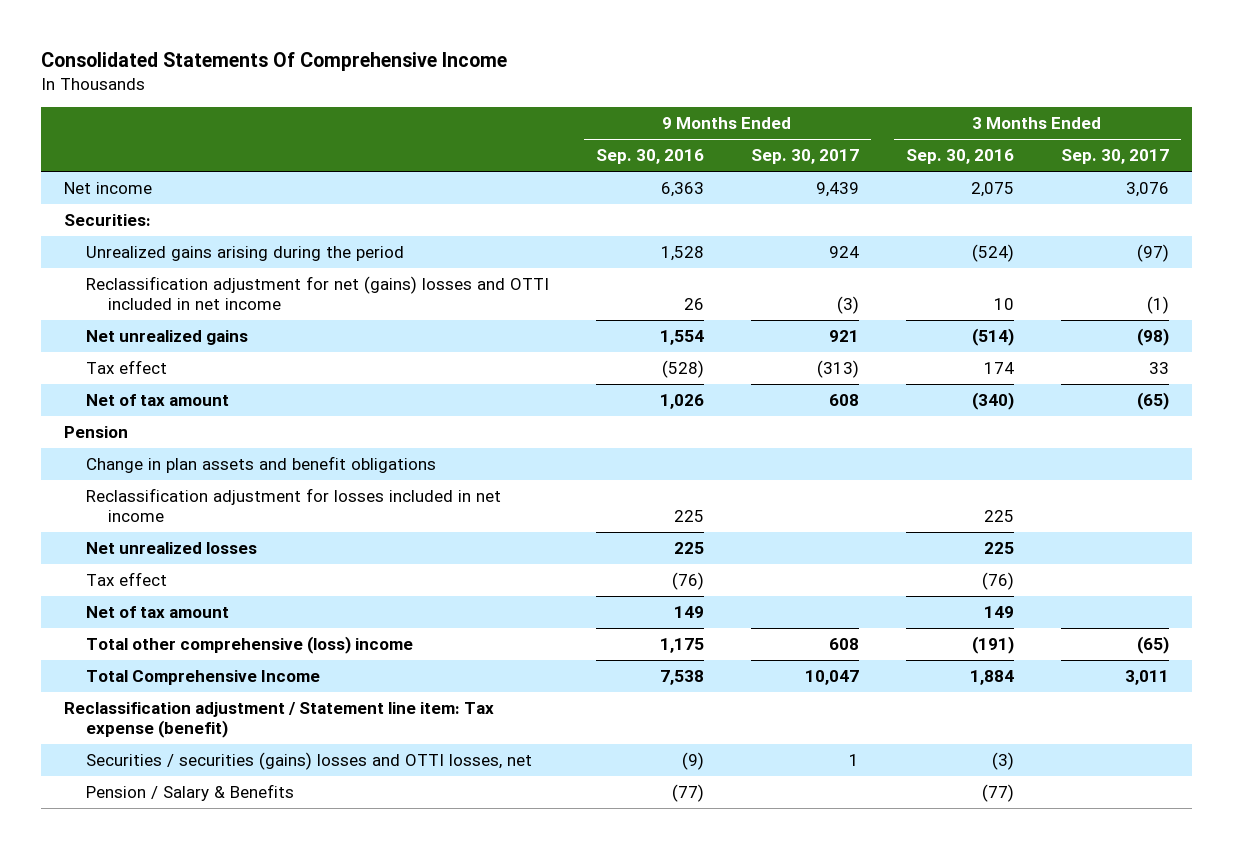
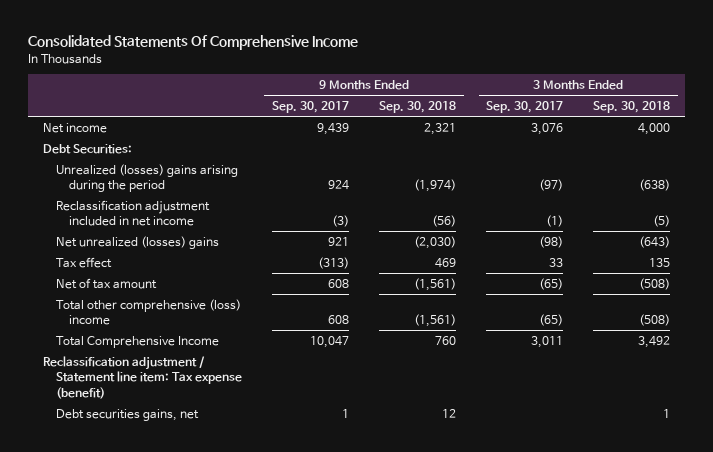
[595,149,704,165] Sep. 30, 2016 -> none
[905,149,1014,165] Sep. 30, 2016 -> none
none -> [379,101,457,114] Sep. 30, 2018
none -> [593,101,671,114] Sep. 30, 2018
[64,214,152,227] Securities: -> [43,143,133,154] Debt Securities:
[86,246,405,262] Unrealized gains arising during the period -> [55,163,238,193] Unrealized (losses) gains arising during the period
[86,276,550,311] Reclassification adjustment for net (gains) losses and OTTI included in net income -> [55,199,210,227] Reclassification adjustment included in net income
[86,330,249,346] Net unrealized gains -> [55,235,219,249] Net unrealized (losses) gains
[64,426,129,439] Pension -> none
[86,456,437,474] Change in plan assets and benefit obligations -> none
[86,488,502,523] Reclassification adjustment for losses included in net income -> none
[86,542,258,555] Net unrealized losses -> none
[86,572,168,587] Tax effect -> none
[86,606,230,619] Net of tax amount -> none
[86,784,295,802] Pension / Salary & Benefits -> none
[86,752,533,771] Securities / securities (gains) losses and OTTI losses, net -> [55,408,199,421] Debt securities gains, net

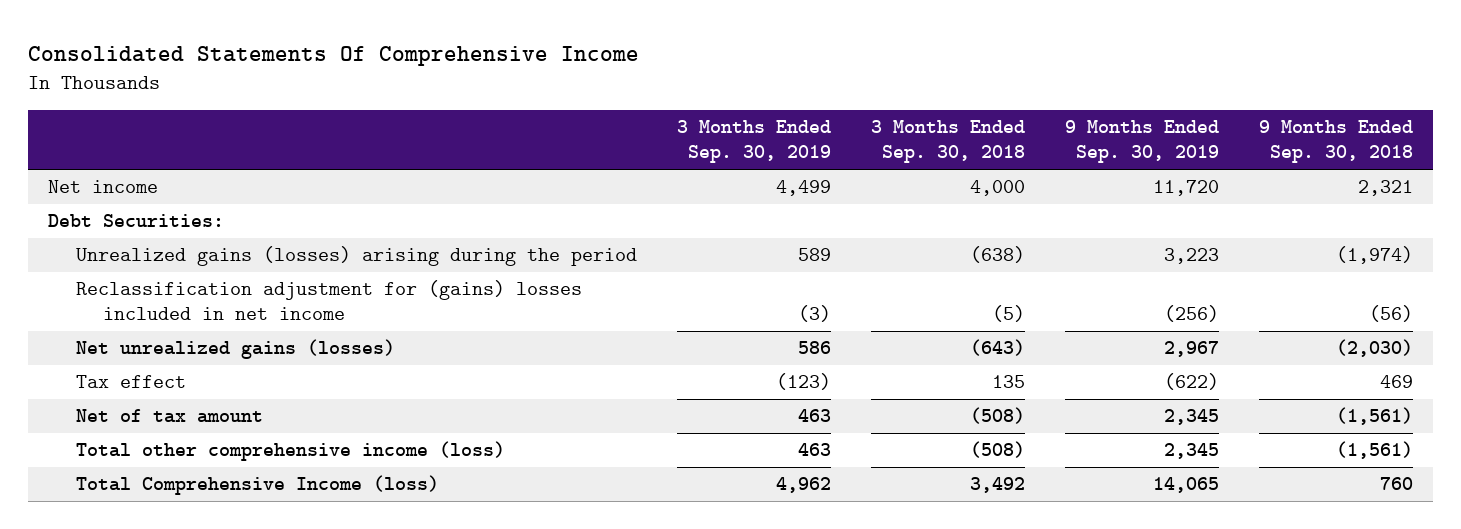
[271,101,349,114] Sep. 30, 2017 -> none
[486,101,564,114] Sep. 30, 2017 -> none
none -> [676,120,831,164] 3 Months Ended Sep. 30, 2019
none -> [1064,120,1219,164] 9 Months Ended Sep. 30, 2019
[55,163,238,193] Unrealized (losses) gains arising during the period -> [75,246,637,267] Unrealized gains (losses) arising during the period
[55,199,210,227] Reclassification adjustment included in net income -> [75,280,582,321] Reclassification adjustment for (gains) losses included in net income
[55,235,219,249] Net unrealized (losses) gains -> [75,339,395,360] Net unrealized gains (losses)
[43,355,242,399] Reclassification adjustment / Statement line item: Tax expense (benefit) -> none
[55,408,199,421] Debt securities gains, net -> none
[55,298,241,326] Total other comprehensive (loss) income -> [75,441,505,462] Total other comprehensive income (loss)
[55,335,219,348] Total Comprehensive Income -> [75,475,439,496] Total Comprehensive Income (loss)

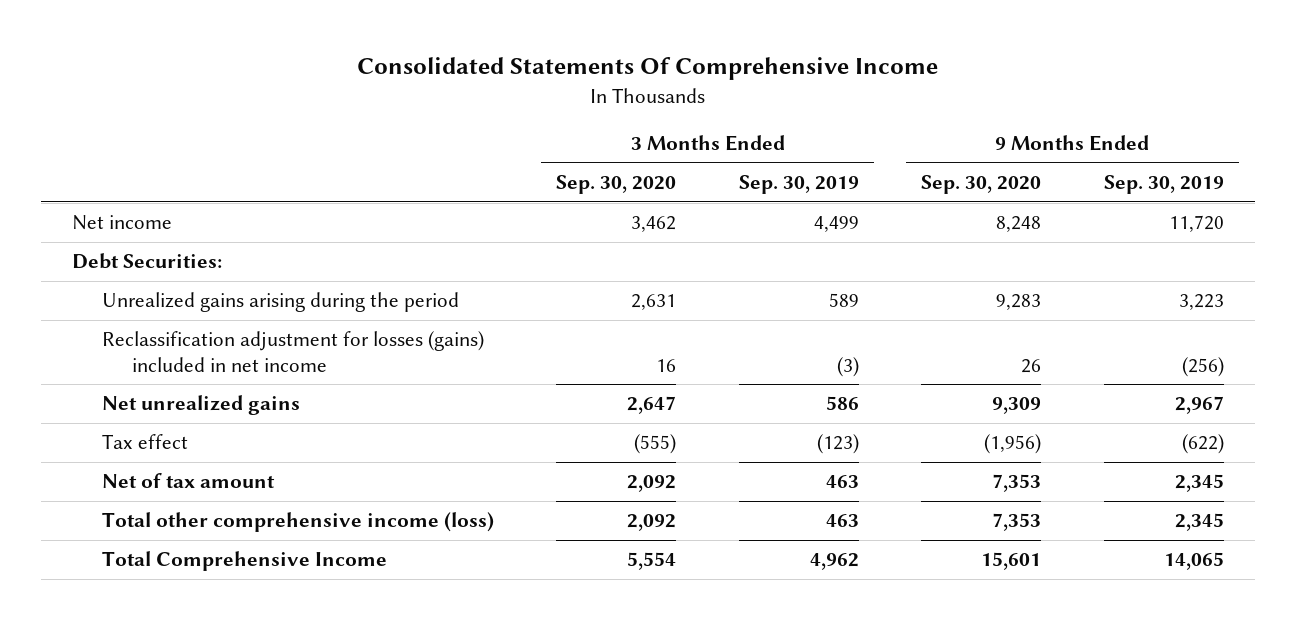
[870,120,1025,164] 3 Months Ended Sep. 30, 2018 -> none
[1259,120,1414,164] 9 Months Ended Sep. 30, 2018 -> none
none -> [556,175,677,195] Sep. 30, 2020
none -> [921,175,1042,195] Sep. 30, 2020
[75,246,637,267] Unrealized gains (losses) arising during the period -> [102,292,460,313] Unrealized gains arising during the period
[75,280,582,321] Reclassification adjustment for (gains) losses included in net income -> [102,331,485,372] Reclassification adjustment for losses (gains) included in net income
[75,339,395,360] Net unrealized gains (losses) -> [102,395,301,416] Net unrealized gains
[75,475,439,496] Total Comprehensive Income (loss) -> [102,551,388,572] Total Comprehensive Income

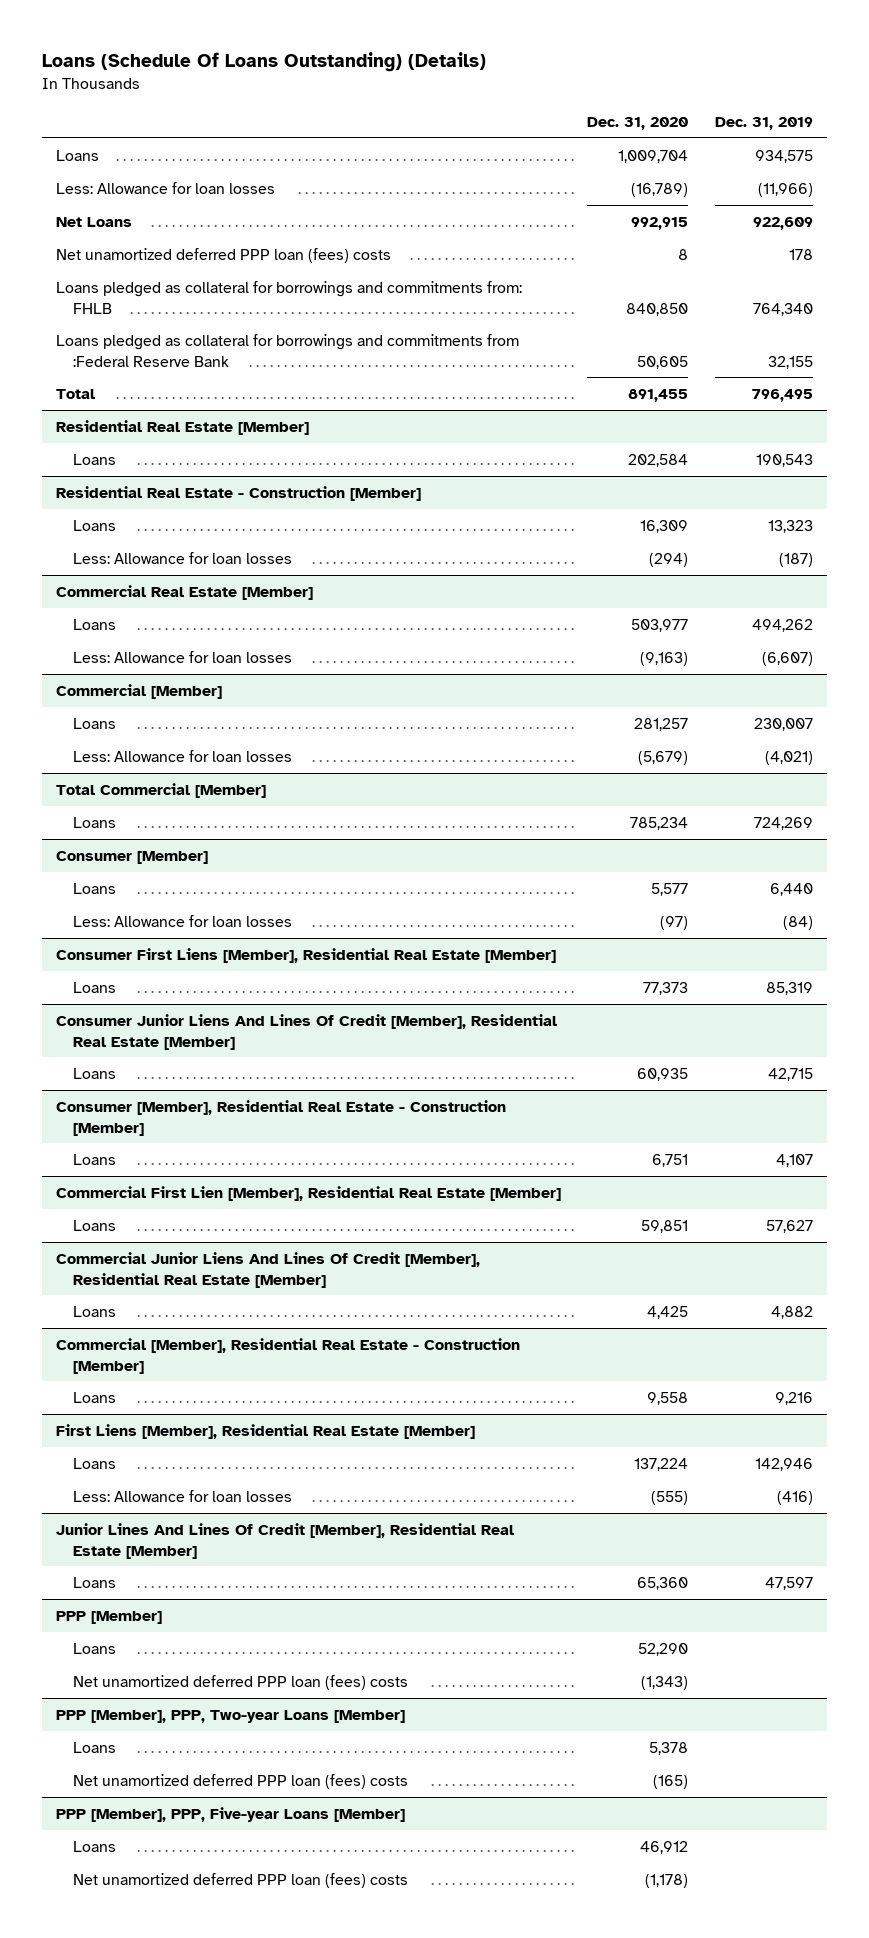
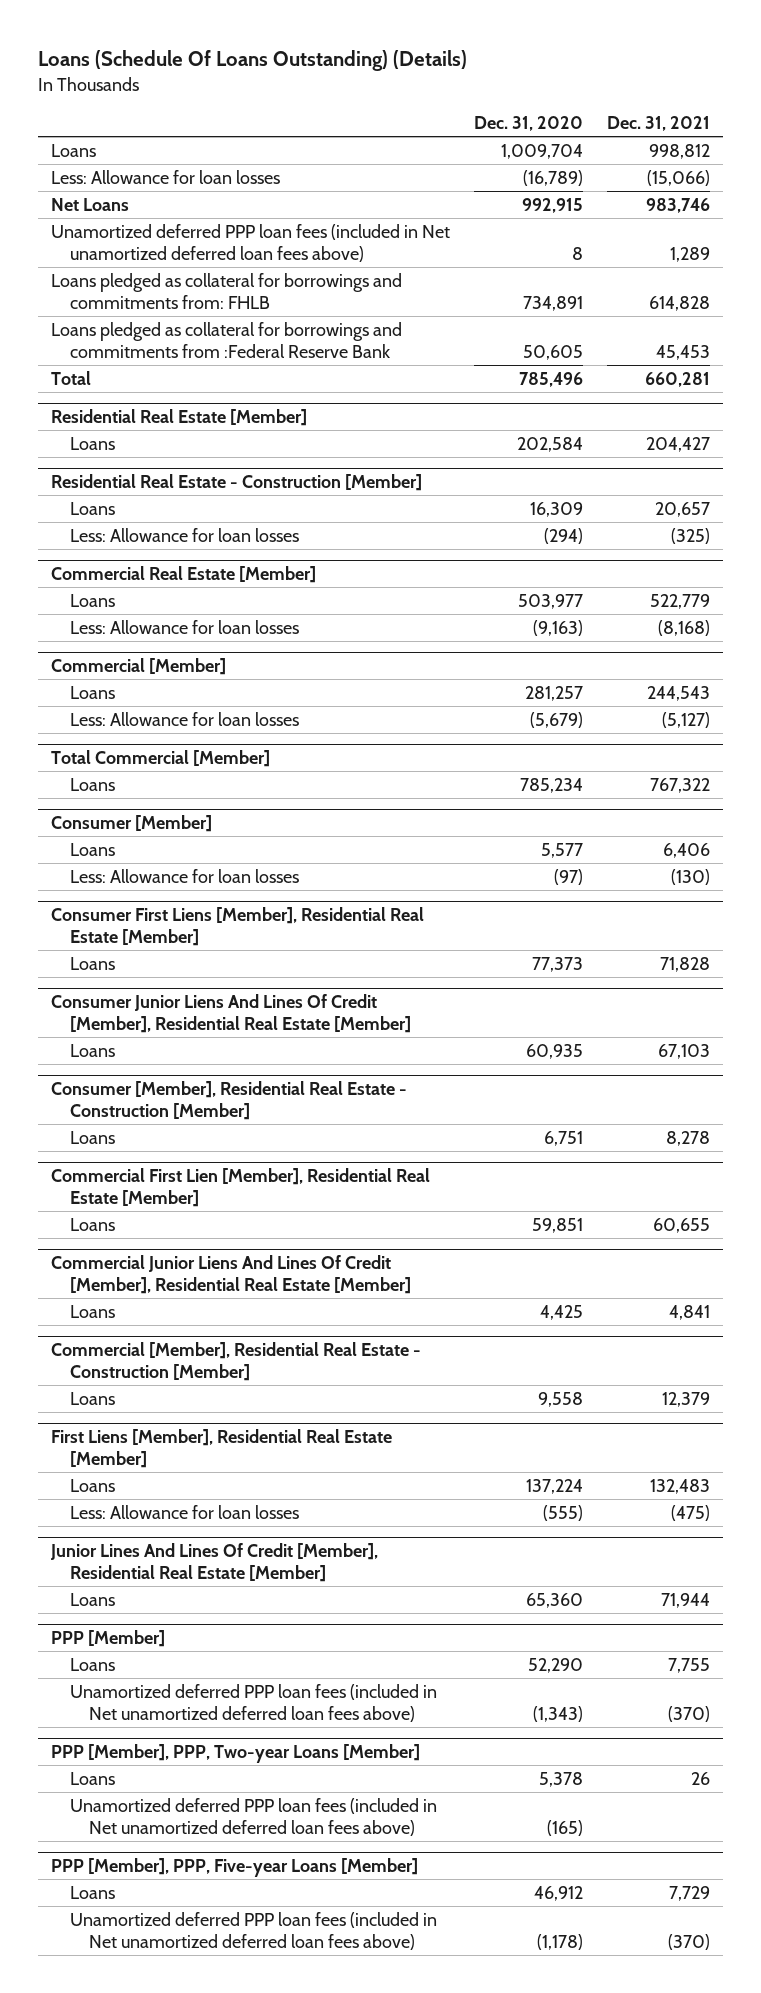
[715,117,814,131] Dec. 31, 2019 -> none
none -> [607,115,711,131] Dec. 31, 2021
[55,247,391,263] Net unamortized deferred PPP loan (fees) costs -> [50,223,450,263] Unamortized deferred PPP loan fees (included in Net unamortized deferred loan fees above)
[626,302,689,316] 840,850 -> [522,296,583,312] 734,891
[628,388,689,402] 891,455 -> [518,371,583,387] 785,496
[73,1674,409,1690] Net unamortized deferred PPP loan (fees) costs -> [70,1683,438,1723] Unamortized deferred PPP loan fees (included in Net unamortized deferred loan fees above)
[73,1773,409,1789] Net unamortized deferred PPP loan (fees) costs -> [70,1797,438,1837] Unamortized deferred PPP loan fees (included in Net unamortized deferred loan fees above)
[73,1872,409,1888] Net unamortized deferred PPP loan (fees) costs -> [70,1911,438,1951] Unamortized deferred PPP loan fees (included in Net unamortized deferred loan fees above)

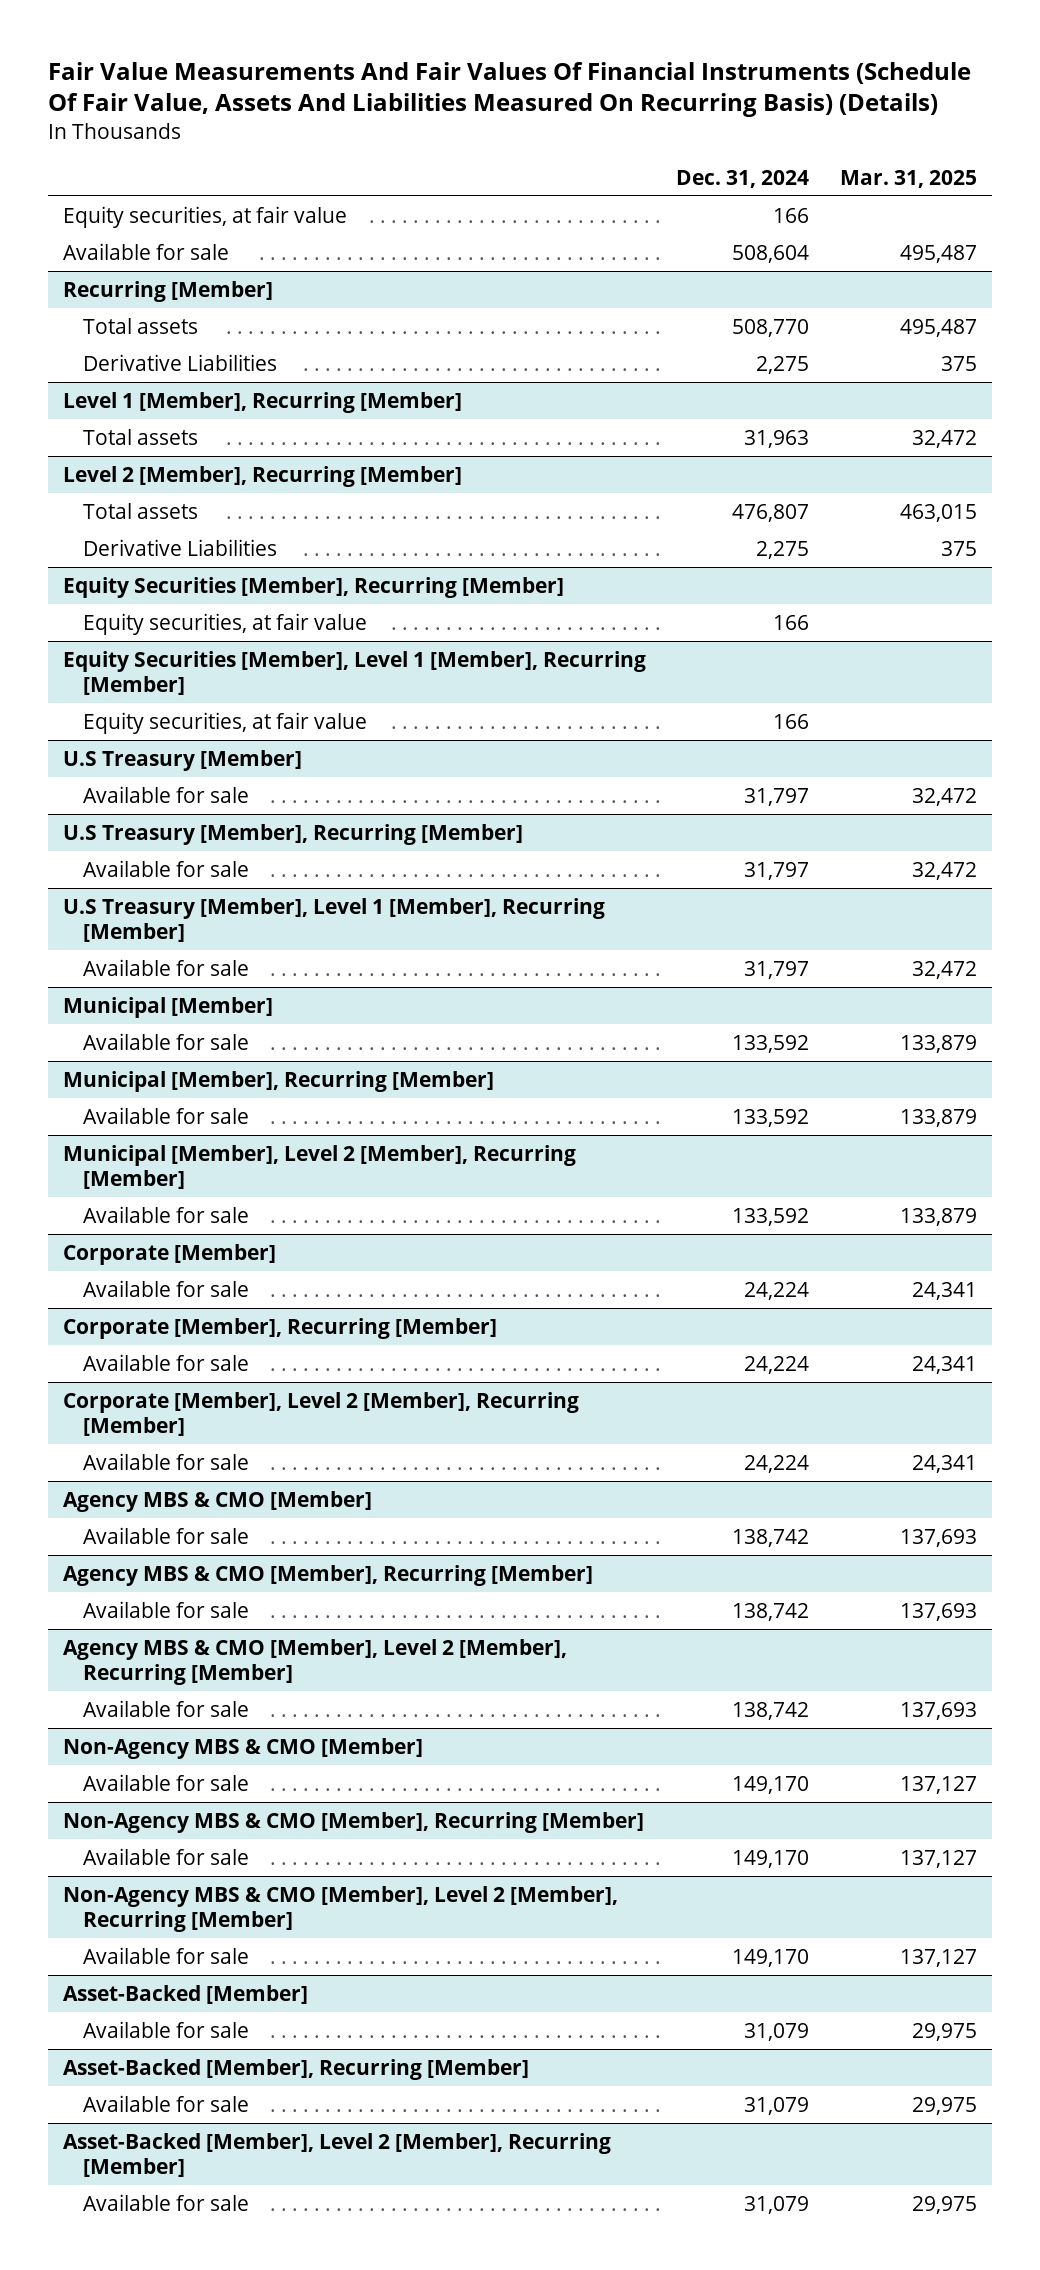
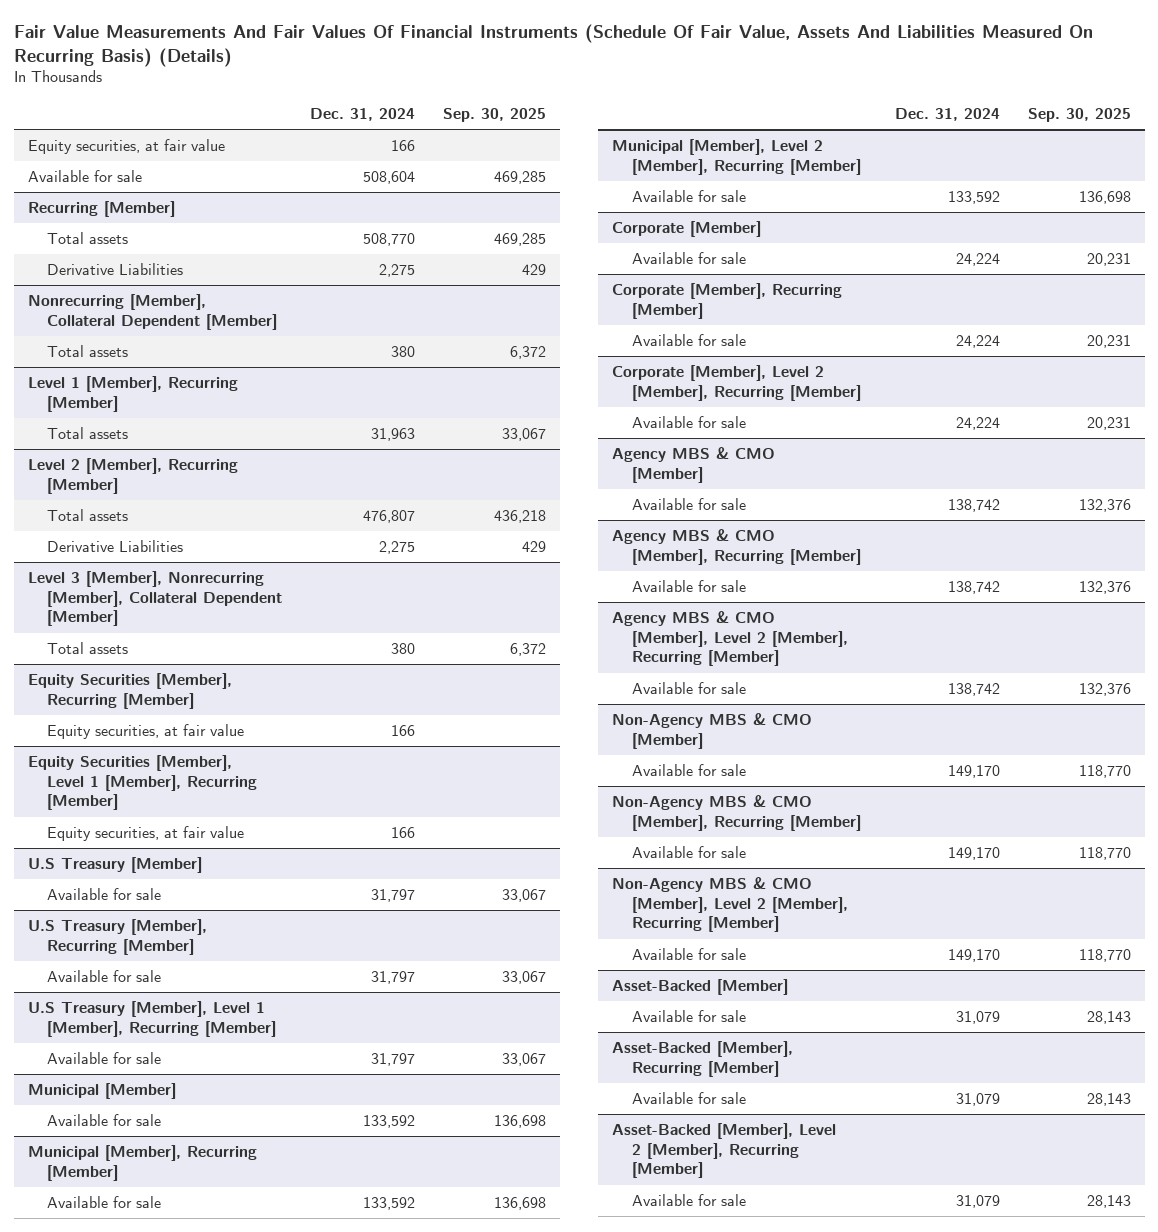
[839,169,977,188] Mar. 31, 2025 -> none
none -> [442,107,546,122] Sep. 30, 2025
none -> [27,294,278,330] Nonrecurring [Member], Collateral Dependent [Member]
none -> [47,345,129,358] Total assets
none -> [27,571,283,627] Level 3 [Member], Nonrecurring [Member], Collateral Dependent [Member]
none -> [47,642,129,655] Total assets

